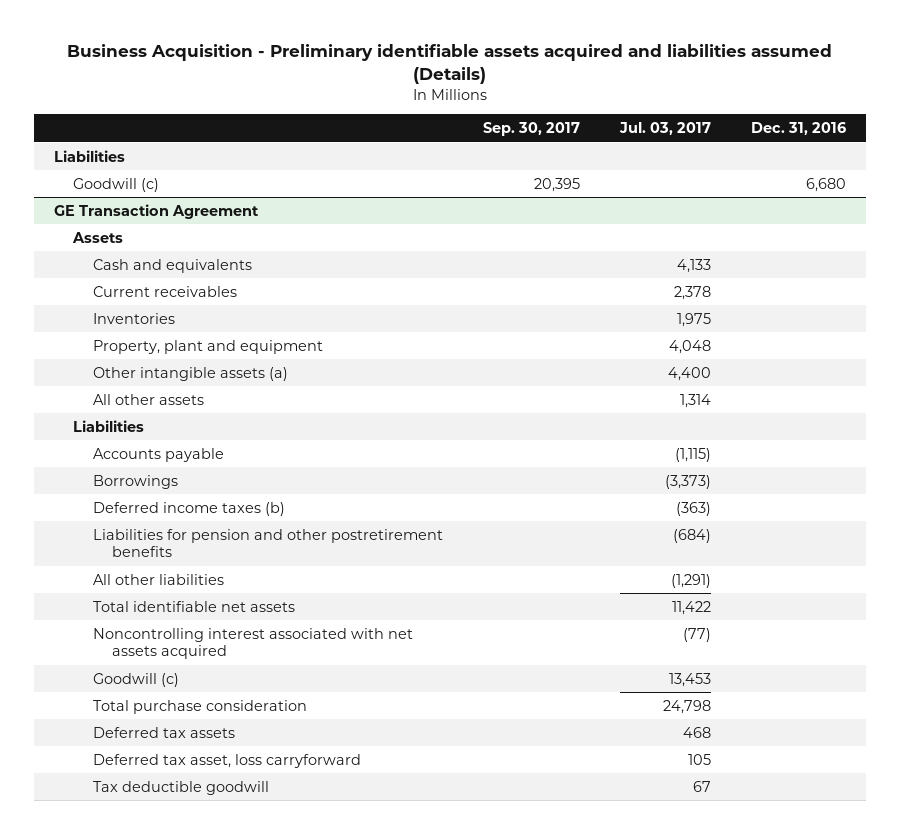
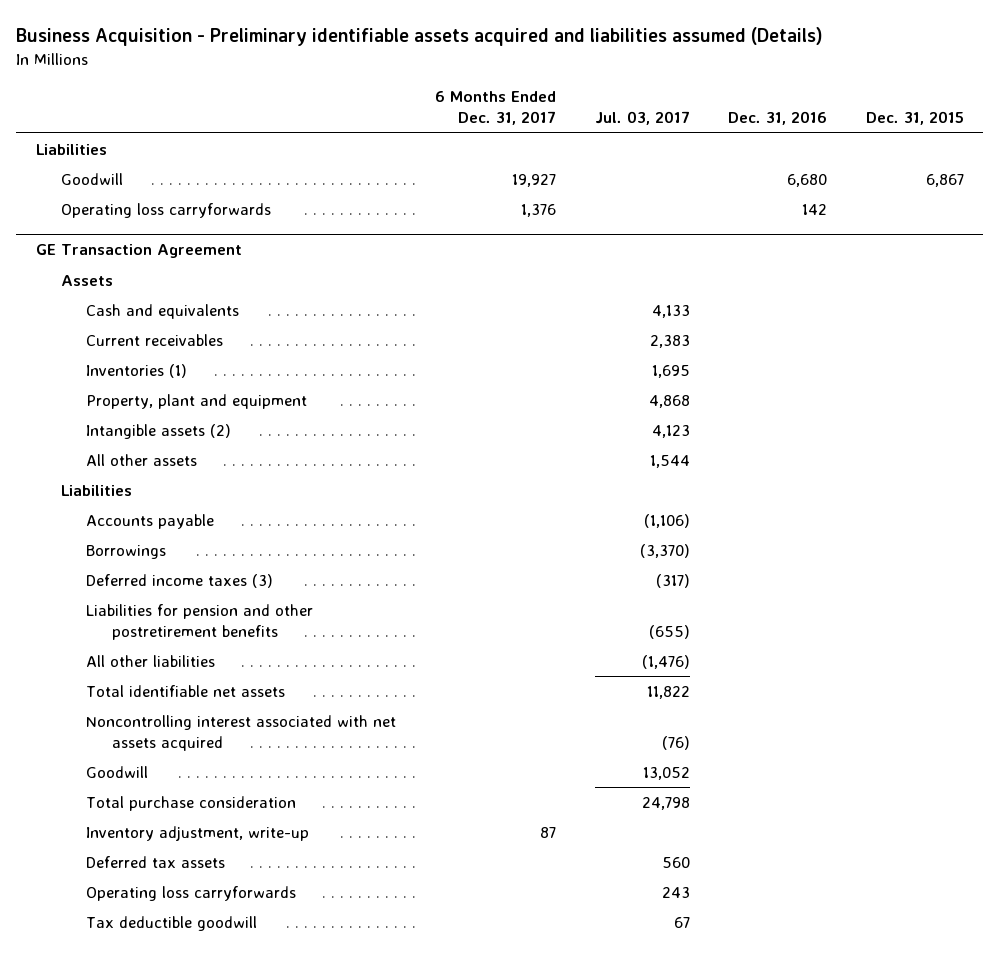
[482,122,580,137] Sep. 30, 2017 -> none
none -> [434,91,556,126] 6 Months Ended Dec. 31, 2017
none -> [865,111,964,126] Dec. 31, 2015
[73,177,160,192] Goodwill (c) -> [60,172,123,185] Goodwill
none -> [60,202,271,218] Operating loss carryforwards
[673,285,711,300] 2,378 -> [649,334,690,348] 2,383
[92,312,175,324] Inventories -> [86,363,188,378] Inventories (1)
[676,312,711,327] 1,975 -> [651,364,690,378] 1,695
[668,339,711,354] 4,048 -> [648,394,690,408] 4,868
[92,366,288,381] Other intangible assets (a) -> [86,423,232,439] Intangible assets (2)
[667,366,711,381] 4,400 -> [651,424,690,438] 4,123
[679,393,711,408] 1,314 -> [649,454,690,468] 1,544
[674,447,711,462] (1,115) -> [643,513,690,528] (1,106)
[664,474,711,489] (3,373) -> [639,543,690,558] (3,370)
[92,501,285,516] Deferred income taxes (b) -> [86,573,274,588] Deferred income taxes (3)
[675,501,711,516] (363) -> [655,573,690,588] (317)
[672,528,711,543] (684) -> [648,624,690,639] (655)
[670,573,711,588] (1,291) -> [641,654,690,669] (1,476)
[671,600,711,615] 11,422 -> [646,685,690,699] 11,822
[682,627,711,642] (77) -> [661,735,690,750] (76)
[92,672,179,687] Goodwill (c) -> [86,765,149,778] Goodwill
[668,672,711,687] 13,453 -> [642,766,690,780] 13,052
none -> [86,825,310,841] Inventory adjustment, write-up
[682,726,711,738] 468 -> [661,856,690,868] 560
[92,753,361,768] Deferred tax asset, loss carryforward -> [86,885,297,901] Operating loss carryforwards
[687,753,711,765] 105 -> [661,886,690,898] 243

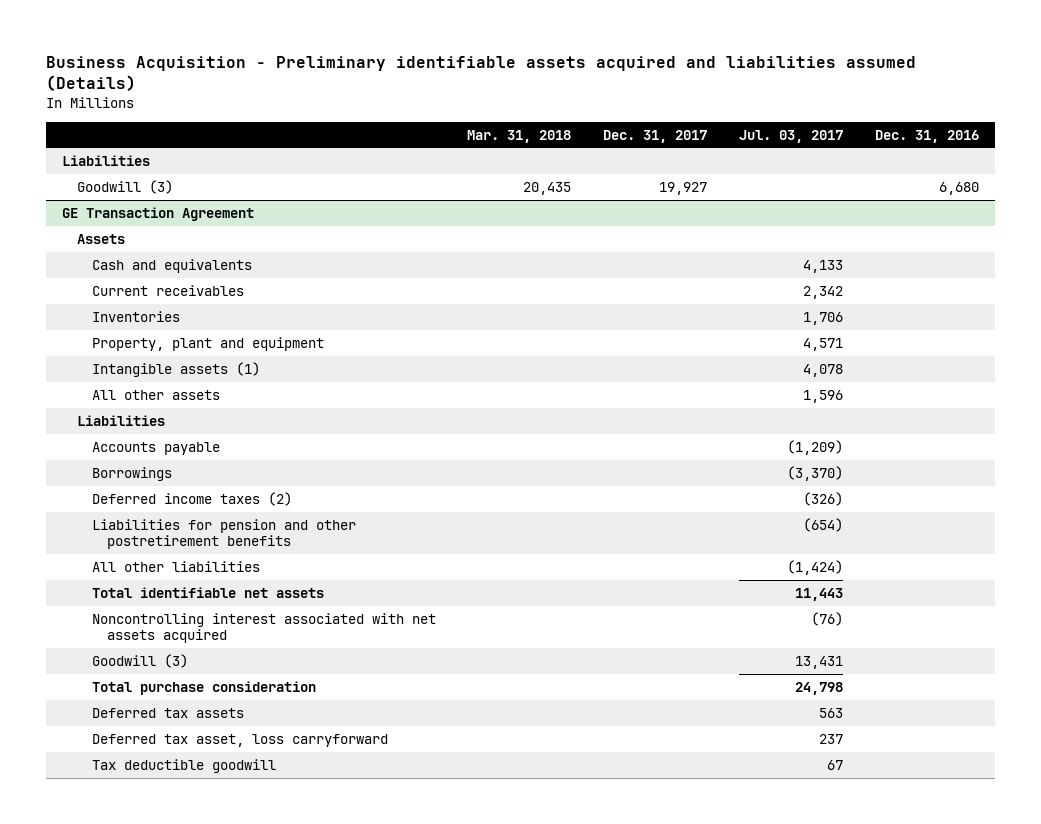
[434,91,556,126] 6 Months Ended Dec. 31, 2017 -> none
[865,111,964,126] Dec. 31, 2015 -> none
none -> [467,129,572,143] Mar. 31, 2018
none -> [603,129,708,143] Dec. 31, 2017
[60,202,271,218] Operating loss carryforwards -> none
[60,172,123,185] Goodwill -> [76,179,173,194] Goodwill (3)
[649,334,690,348] 2,383 -> [802,285,843,299] 2,342
[86,363,188,378] Inventories (1) -> [91,310,180,322] Inventories
[651,364,690,378] 1,695 -> [802,311,843,325] 1,706
[648,394,690,408] 4,868 -> [802,337,843,351] 4,571
[86,423,232,439] Intangible assets (2) -> [91,361,260,377] Intangible assets (1)
[651,424,690,438] 4,123 -> [802,363,843,377] 4,078
[649,454,690,468] 1,544 -> [802,389,843,403] 1,596
[643,513,690,528] (1,106) -> [786,439,843,455] (1,209)
[86,573,274,588] Deferred income taxes (3) -> [91,491,292,506] Deferred income taxes (2)
[655,573,690,588] (317) -> [802,491,843,506] (326)
[648,624,690,639] (655) -> [802,517,843,532] (654)
[641,654,690,669] (1,476) -> [786,559,843,575] (1,424)
[646,685,690,699] 11,822 -> [794,587,843,601] 11,443
[86,765,149,778] Goodwill -> [91,653,188,668] Goodwill (3)
[642,766,690,780] 13,052 -> [794,655,843,669] 13,431
[86,825,310,841] Inventory adjustment, write-up -> none
[661,856,690,868] 560 -> [818,707,843,718] 563
[86,885,297,901] Operating loss carryforwards -> [91,733,388,747] Deferred tax asset, loss carryforward
[661,886,690,898] 243 -> [818,733,843,744] 237

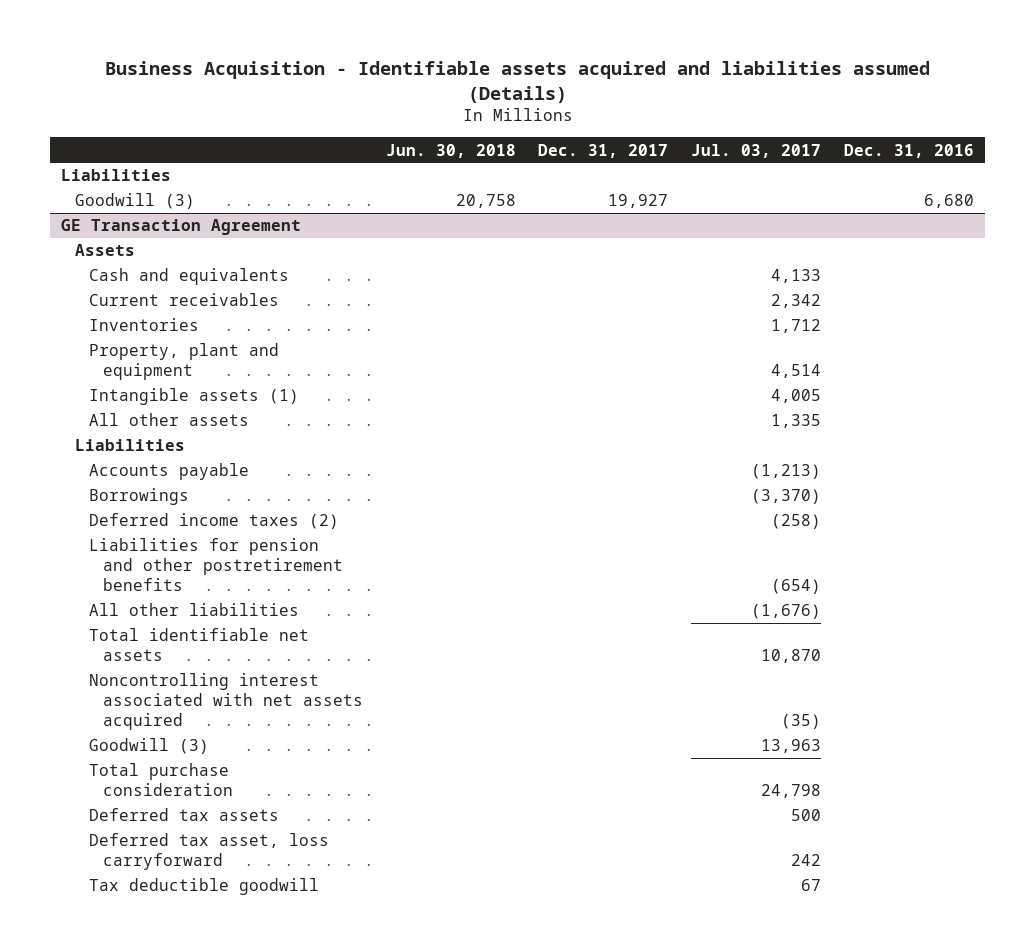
[46,55,917,92] Business Acquisition - Preliminary identifiable assets acquired and liabilities assumed (Details) -> [104,60,930,103] Business Acquisition - Identifiable assets acquired and liabilities assumed (Details)
[467,129,572,143] Mar. 31, 2018 -> none
none -> [385,143,516,158] Jun. 30, 2018
[802,311,843,325] 1,706 -> [770,319,821,334] 1,712
[802,337,843,351] 4,571 -> [770,364,821,379] 4,514
[802,363,843,377] 4,078 -> [770,389,821,404] 4,005
[802,389,843,403] 1,596 -> [770,414,821,429] 1,335
[786,439,843,455] (1,209) -> [750,464,821,480] (1,213)
[802,491,843,506] (326) -> [770,514,821,530] (258)
[786,559,843,575] (1,424) -> [750,604,821,620] (1,676)
[794,587,843,601] 11,443 -> [760,649,821,664] 10,870
[810,611,843,626] (76) -> [780,713,821,729] (35)
[794,655,843,669] 13,431 -> [760,739,821,754] 13,963
[818,707,843,718] 563 -> [790,809,821,822] 500
[818,733,843,744] 237 -> [790,854,821,867] 242

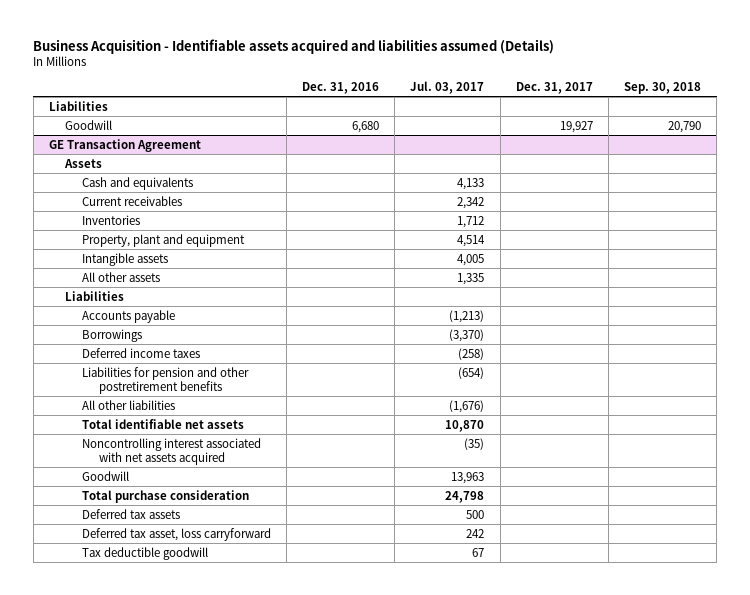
[385,143,516,158] Jun. 30, 2018 -> none
none -> [623,81,701,94] Sep. 30, 2018
[75,193,196,210] Goodwill (3) -> [65,119,113,130] Goodwill
[89,388,300,406] Intangible assets (1) -> [81,252,168,266] Intangible assets
[89,513,340,530] Deferred income taxes (2) -> [81,347,200,358] Deferred income taxes
[89,738,210,755] Goodwill (3) -> [81,470,129,481] Goodwill

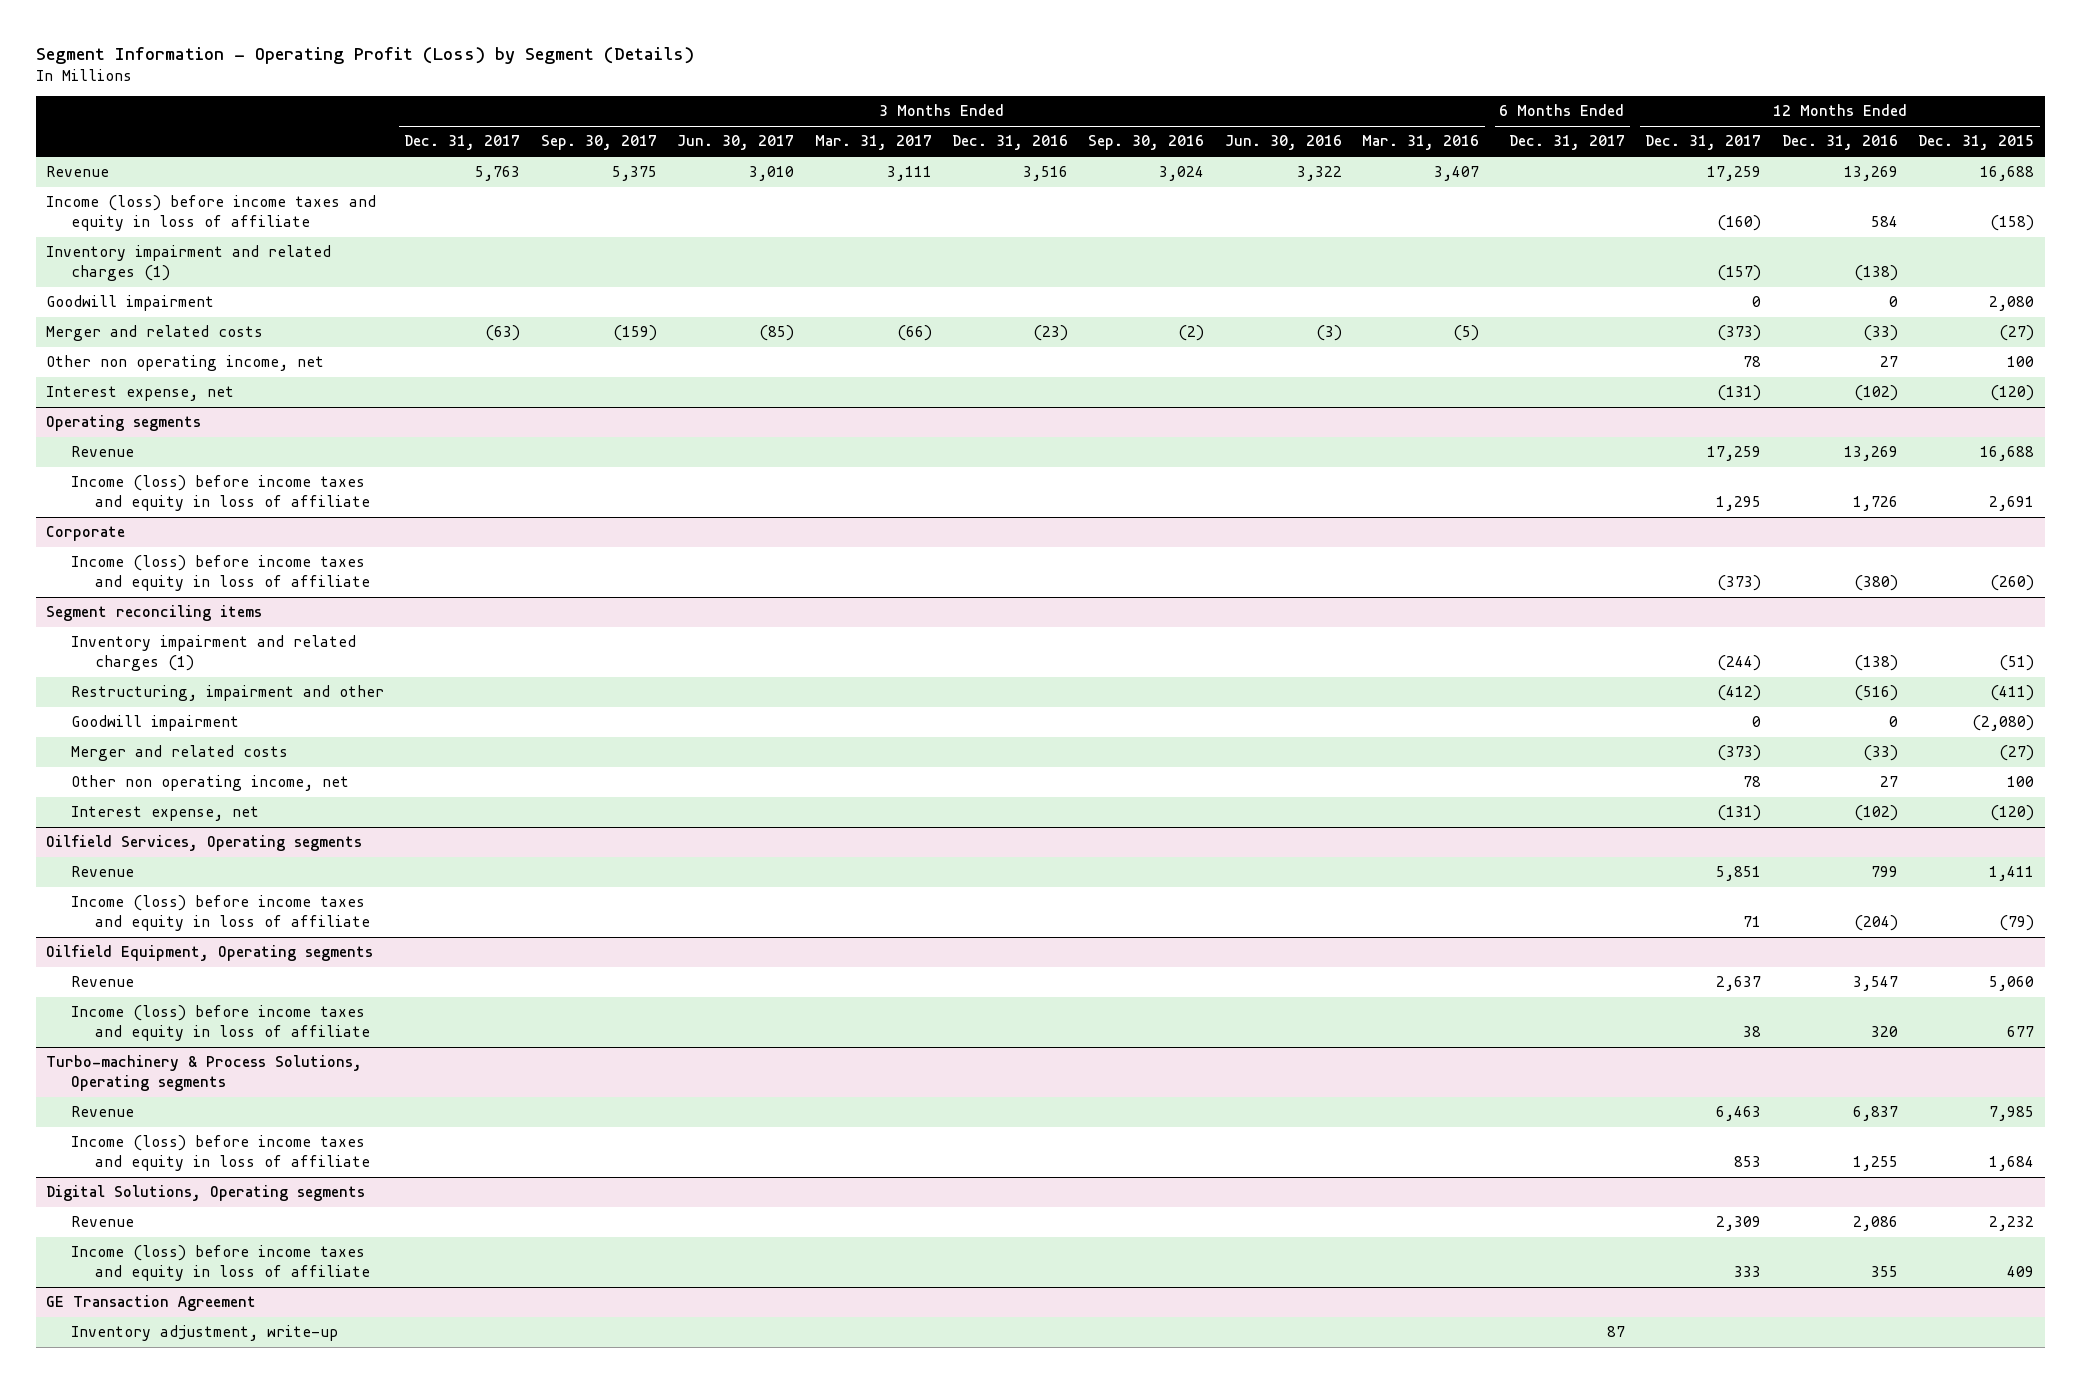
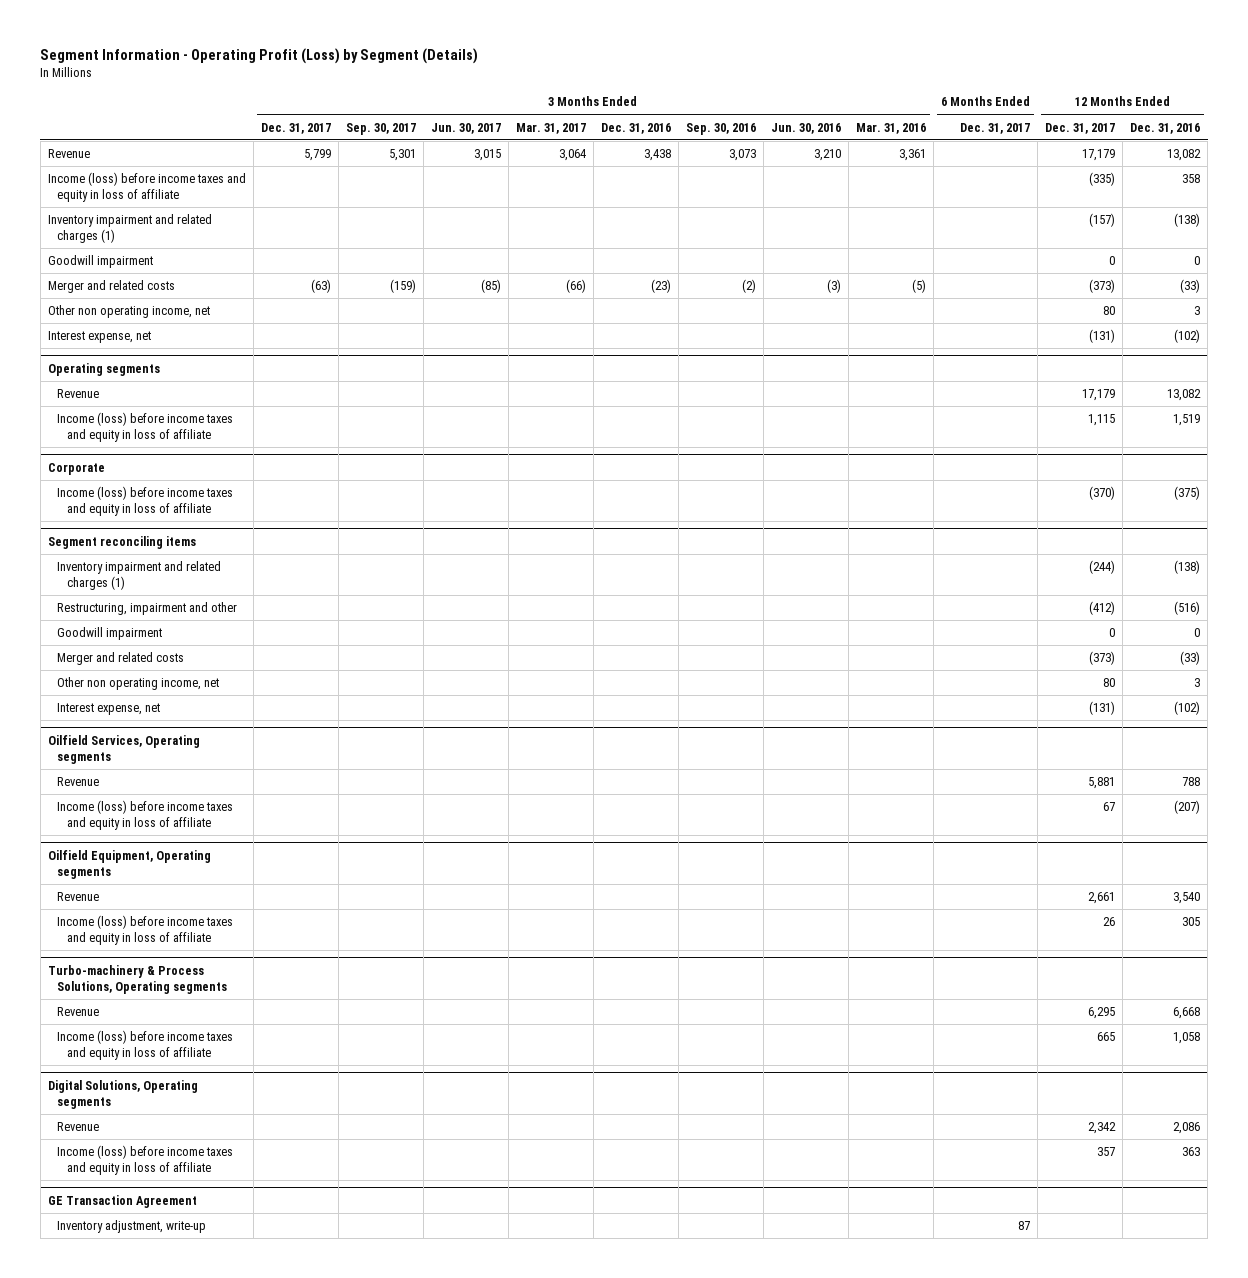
[1918,135,2035,151] Dec. 31, 2015 -> none
[475,166,521,182] 5,763 -> [303,149,331,162] 5,799
[611,166,657,182] 5,375 -> [388,149,416,162] 5,301
[749,166,795,182] 3,010 -> [473,149,501,162] 3,015
[886,166,932,182] 3,111 -> [558,149,586,162] 3,064
[1023,166,1069,182] 3,516 -> [644,149,672,162] 3,438
[1159,166,1205,182] 3,024 -> [729,149,757,162] 3,073
[1296,166,1342,182] 3,322 -> [814,149,842,162] 3,210
[1434,166,1480,182] 3,407 -> [899,149,927,162] 3,361
[1707,166,1762,182] 17,259 -> [1082,149,1116,162] 17,179
[1843,166,1898,182] 13,269 -> [1167,149,1202,162] 13,082
[1717,215,1762,232] (160) -> [1089,172,1116,187] (335)
[1870,216,1898,228] 584 -> [1182,174,1201,184] 358
[1743,356,1762,368] 78 -> [1103,306,1116,316] 80
[1879,356,1898,368] 27 -> [1194,306,1201,316] 3
[1707,446,1762,462] 17,259 -> [1082,389,1116,402] 17,179
[1843,446,1898,462] 13,269 -> [1167,389,1202,402] 13,082
[1716,496,1762,512] 1,295 -> [1088,414,1116,427] 1,115
[1852,496,1898,512] 1,726 -> [1173,414,1201,427] 1,519
[1717,575,1762,592] (373) -> [1089,486,1116,501] (370)
[1853,575,1898,592] (380) -> [1174,486,1201,501] (375)
[1743,776,1762,788] 78 -> [1103,678,1116,688] 80
[1879,776,1898,788] 27 -> [1194,678,1201,688] 3
[1716,866,1762,882] 5,851 -> [1088,777,1116,790] 5,881
[1870,866,1898,878] 799 -> [1182,777,1201,787] 788
[1743,916,1762,928] 71 -> [1103,802,1116,812] 67
[1853,915,1898,932] (204) -> [1174,800,1201,815] (207)
[1716,976,1762,992] 2,637 -> [1088,892,1116,905] 2,661
[1852,976,1898,992] 3,547 -> [1173,892,1201,905] 3,540
[1743,1026,1762,1038] 38 -> [1103,917,1116,927] 26
[1870,1026,1898,1038] 320 -> [1182,917,1201,927] 305
[1716,1106,1762,1122] 6,463 -> [1088,1007,1116,1020] 6,295
[1852,1106,1898,1122] 6,837 -> [1173,1007,1201,1020] 6,668
[1734,1156,1762,1168] 853 -> [1097,1032,1116,1042] 665
[1852,1156,1898,1172] 1,255 -> [1173,1032,1201,1045] 1,058
[1716,1216,1762,1232] 2,309 -> [1088,1122,1117,1135] 2,342
[1734,1266,1762,1278] 333 -> [1097,1147,1116,1157] 357
[1870,1266,1898,1278] 355 -> [1182,1147,1201,1157] 363

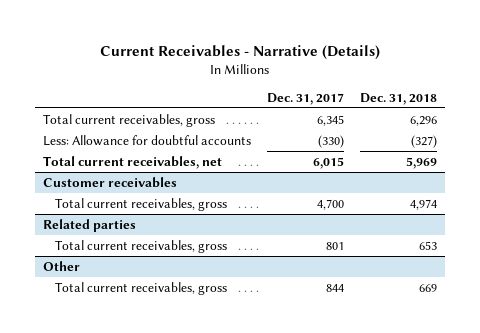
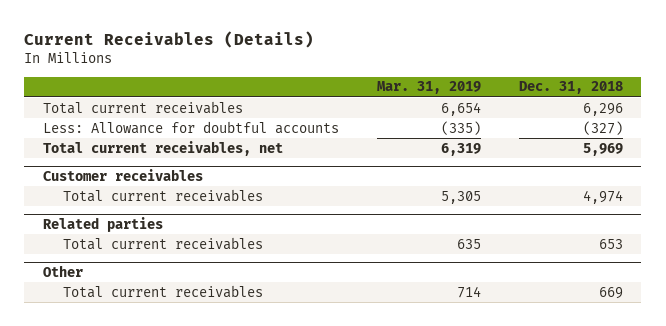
[100,44,381,60] Current Receivables - Narrative (Details) -> [24,31,315,49] Current Receivables (Details)
[267,92,345,105] Dec. 31, 2017 -> none
none -> [376,81,481,95] Mar. 31, 2019
[43,113,216,127] Total current receivables, gross -> [43,100,244,114] Total current receivables
[55,197,228,211] Total current receivables, gross -> [62,188,263,202] Total current receivables
[55,239,228,253] Total current receivables, gross -> [62,236,263,250] Total current receivables
[55,281,228,295] Total current receivables, gross -> [62,284,263,298] Total current receivables

